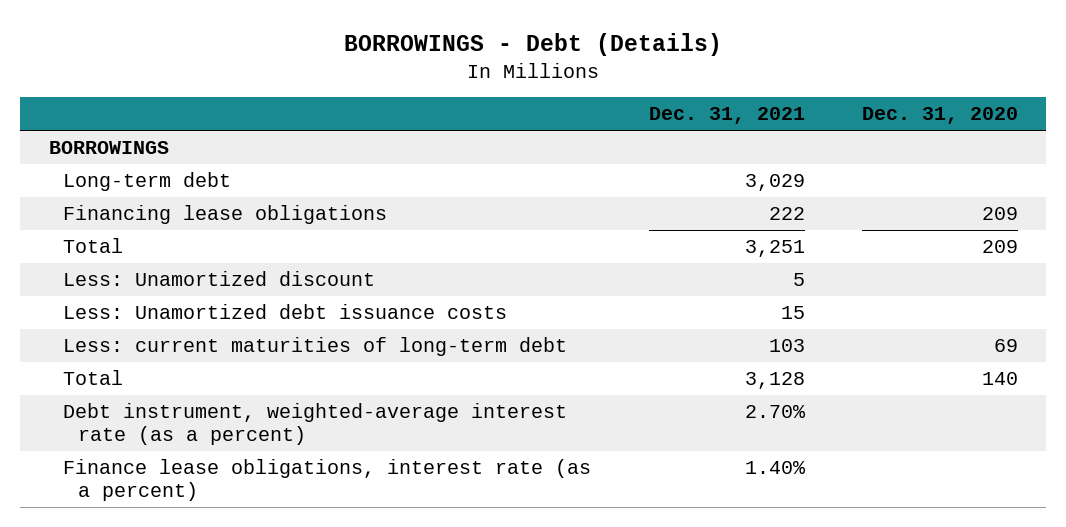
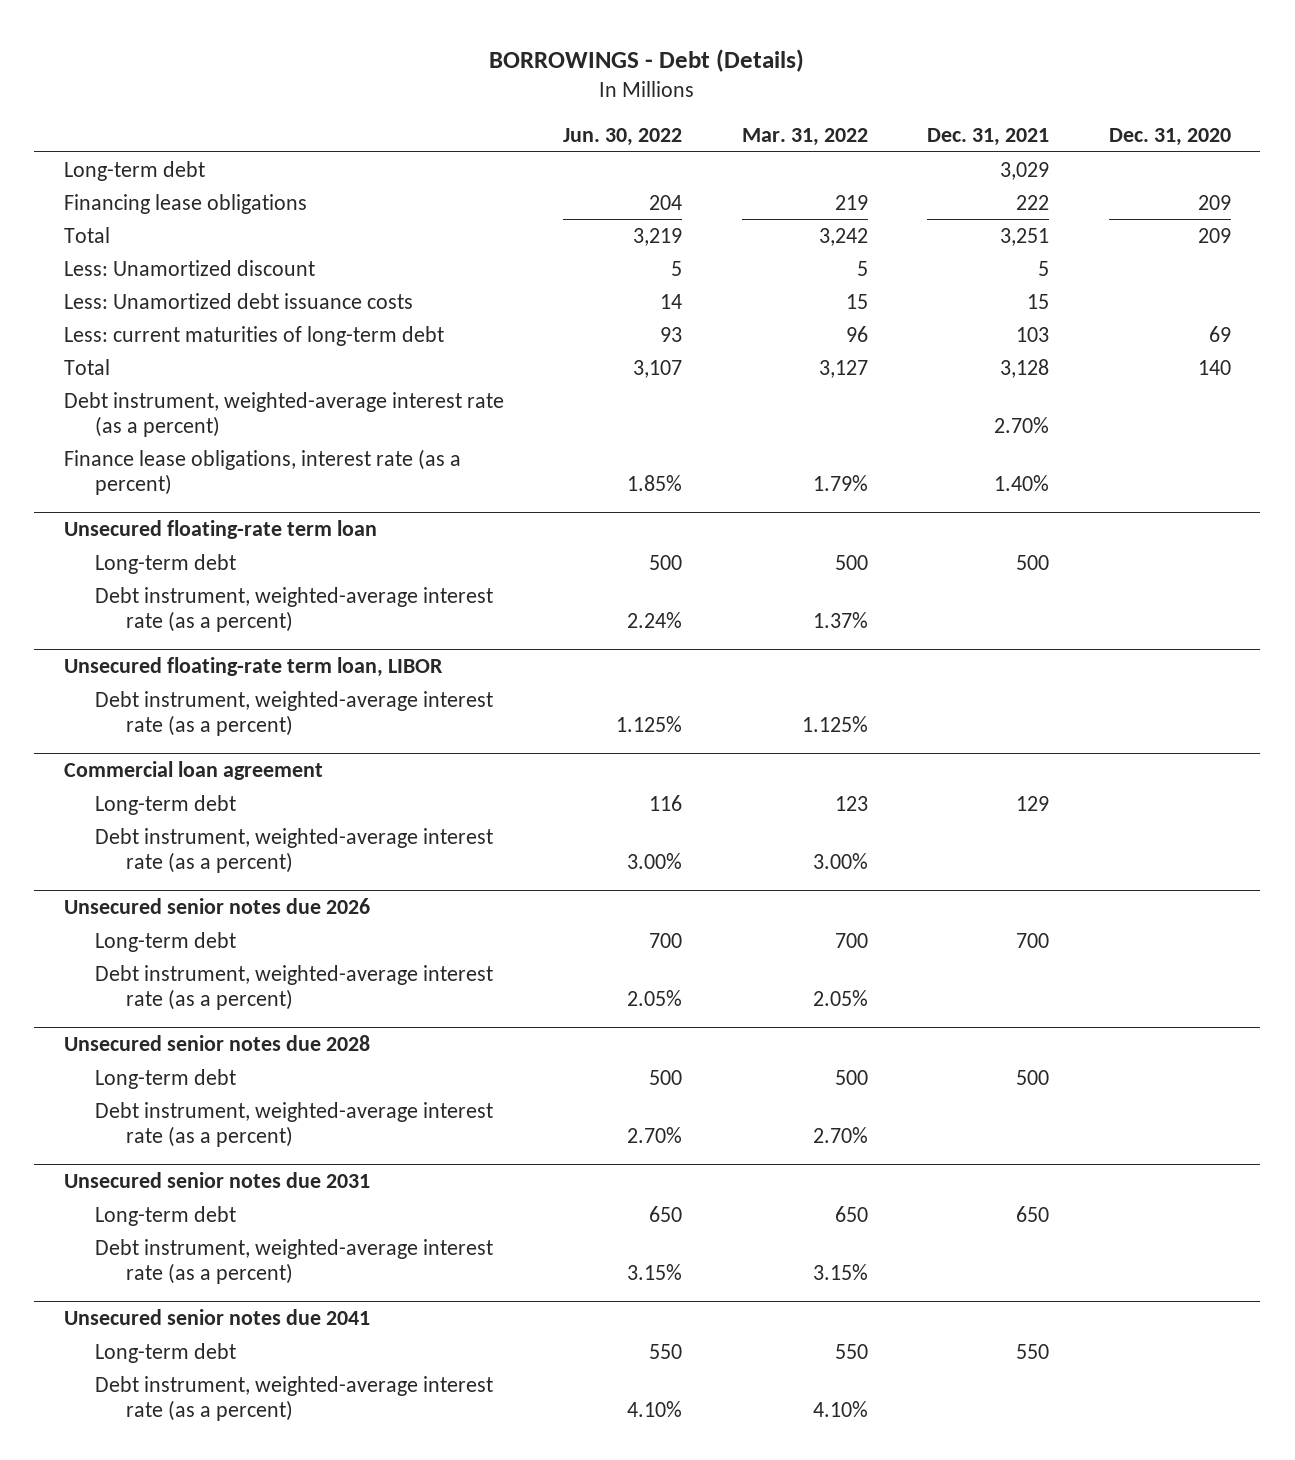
none -> [563,127,683,146] Jun. 30, 2022
none -> [741,127,868,146] Mar. 31, 2022
[48,140,169,154] BORROWINGS -> none
none -> [63,520,377,540] Unsecured floating-rate term loan
none -> [94,553,236,574] Long-term debt
none -> [94,586,493,632] Debt instrument, weighted-average interest rate (as a percent)
none -> [63,657,443,678] Unsecured floating-rate term loan, LIBOR
none -> [94,690,493,736] Debt instrument, weighted-average interest rate (as a percent)
none -> [63,761,323,781] Commercial loan agreement
none -> [94,794,236,815] Long-term debt
none -> [94,827,493,873] Debt instrument, weighted-average interest rate (as a percent)
none -> [63,898,370,915] Unsecured senior notes due 2026
none -> [94,931,236,952] Long-term debt
none -> [94,964,493,1010] Debt instrument, weighted-average interest rate (as a percent)
none -> [63,1035,370,1052] Unsecured senior notes due 2028
none -> [94,1068,236,1089] Long-term debt
none -> [94,1101,493,1147] Debt instrument, weighted-average interest rate (as a percent)
none -> [63,1172,370,1189] Unsecured senior notes due 2031
none -> [94,1205,236,1226] Long-term debt
none -> [94,1238,493,1284] Debt instrument, weighted-average interest rate (as a percent)
none -> [63,1309,370,1326] Unsecured senior notes due 2041
none -> [94,1342,236,1363] Long-term debt
none -> [94,1375,493,1421] Debt instrument, weighted-average interest rate (as a percent)

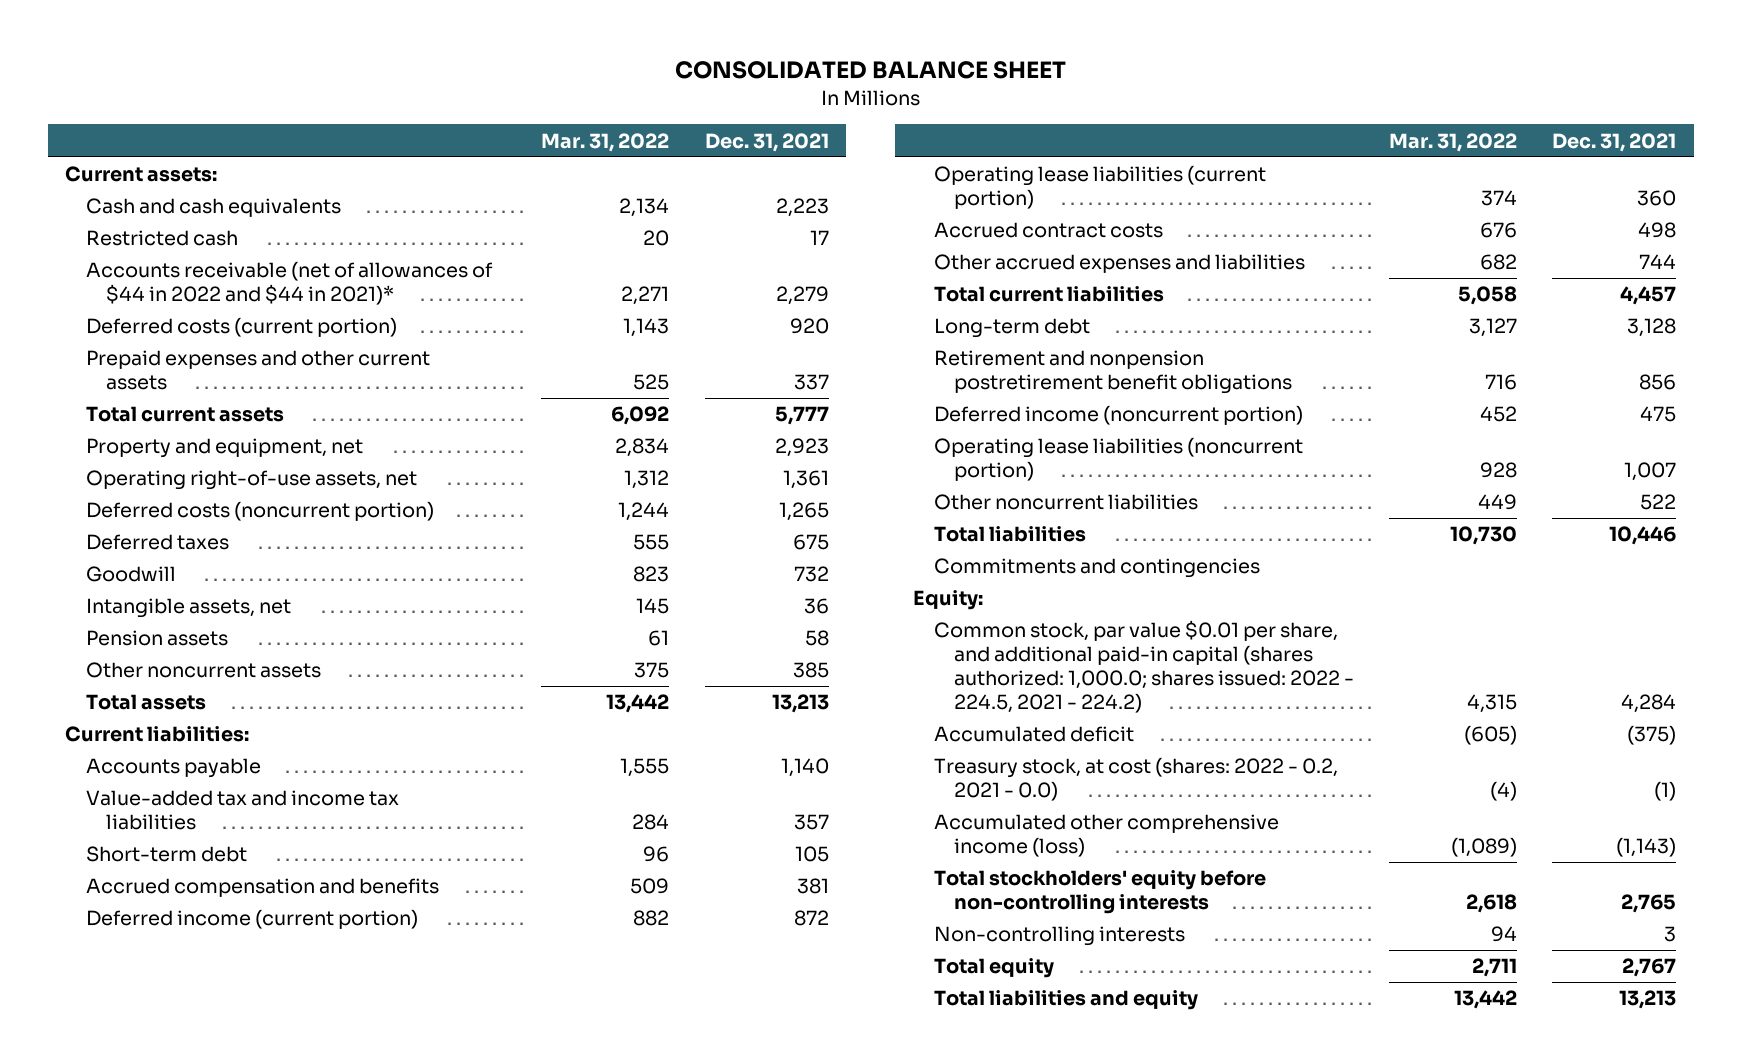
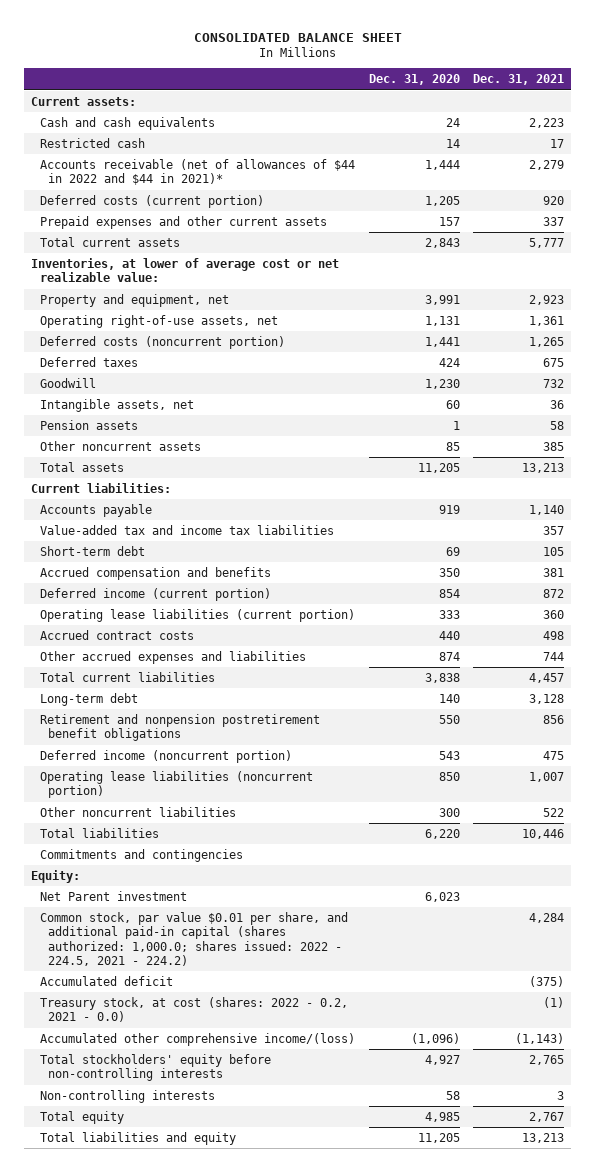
[541,132,670,152] Mar. 31, 2022 -> none
none -> [368,74,460,86] Dec. 31, 2020
none -> [30,257,339,283] Inventories, at lower of average cost or net realizable value:
none -> [39,890,187,901] Net Parent investment
[933,814,1279,858] Accumulated other comprehensive income (loss) -> [39,1032,355,1046] Accumulated other comprehensive income/(loss)

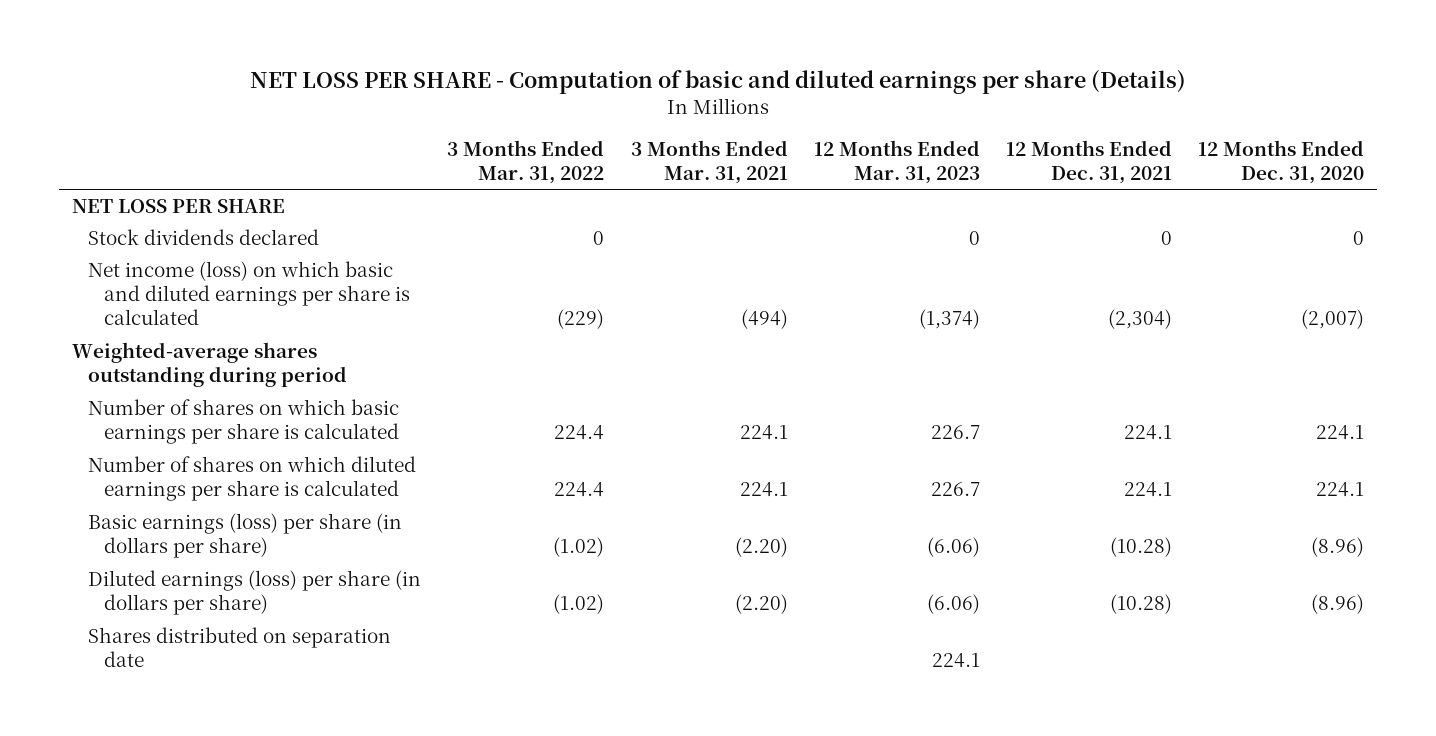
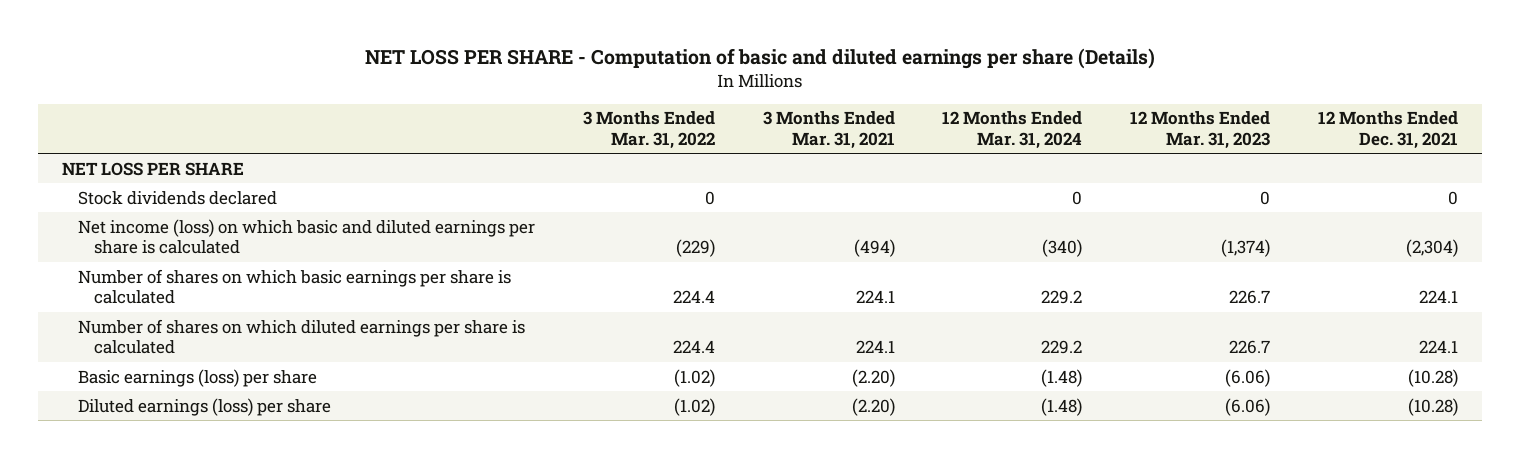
[1198,139,1365,184] 12 Months Ended Dec. 31, 2020 -> none
none -> [942,111,1083,149] 12 Months Ended Mar. 31, 2024
[71,342,348,388] Weighted-average shares outstanding during period -> none
[88,627,392,668] Shares distributed on separation date -> none
[88,513,403,559] Basic earnings (loss) per share (in dollars per share) -> [78,368,318,387] Basic earnings (loss) per share
[88,570,422,616] Diluted earnings (loss) per share (in dollars per share) -> [78,397,332,416] Diluted earnings (loss) per share

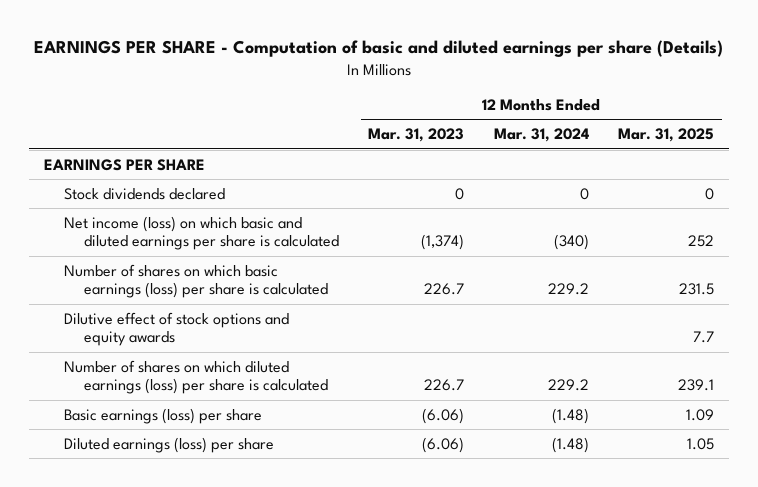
[365,48,1156,70] NET LOSS PER SHARE - Computation of basic and diluted earnings per share (Details) -> [34,40,724,58] EARNINGS PER SHARE - Computation of basic and diluted earnings per share (Details)
[582,111,715,149] 3 Months Ended Mar. 31, 2022 -> none
[762,111,895,149] 3 Months Ended Mar. 31, 2021 -> none
[1317,111,1458,149] 12 Months Ended Dec. 31, 2021 -> none
none -> [618,128,715,143] Mar. 31, 2025
[62,161,245,176] NET LOSS PER SHARE -> [43,158,205,171] EARNINGS PER SHARE
[78,268,512,305] Number of shares on which basic earnings per share is calculated -> [63,263,328,299] Number of shares on which basic earnings (loss) per share is calculated
none -> [63,311,289,347] Dilutive effect of stock options and equity awards
[78,318,526,355] Number of shares on which diluted earnings per share is calculated -> [63,359,328,395] Number of shares on which diluted earnings (loss) per share is calculated

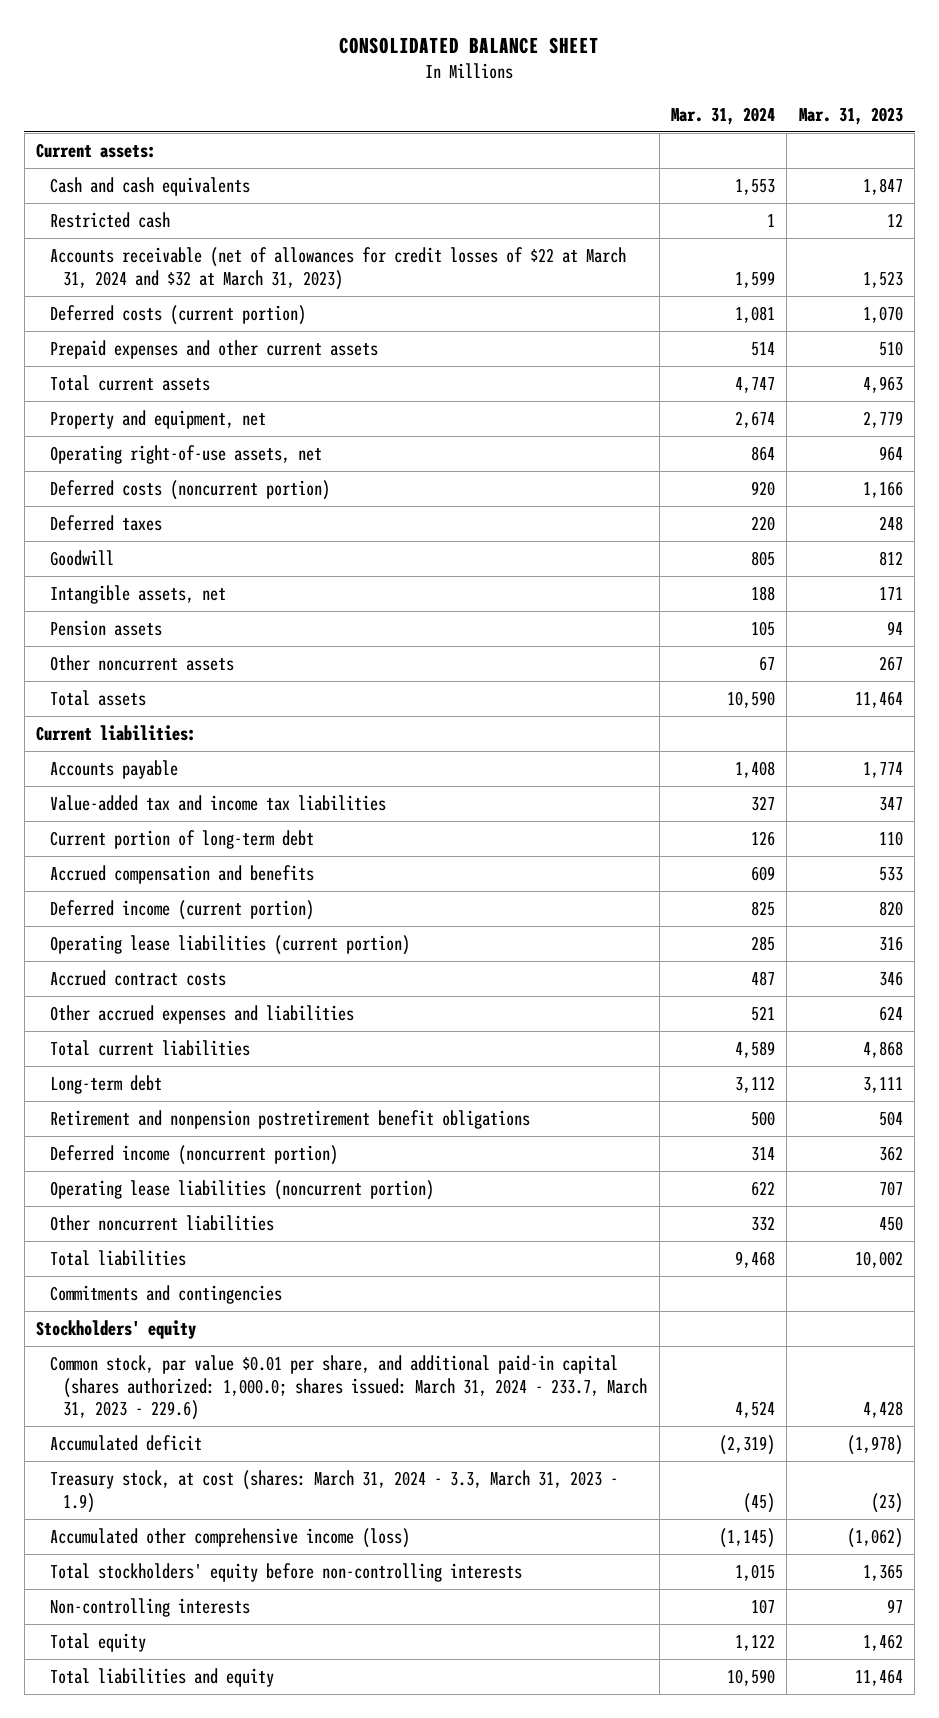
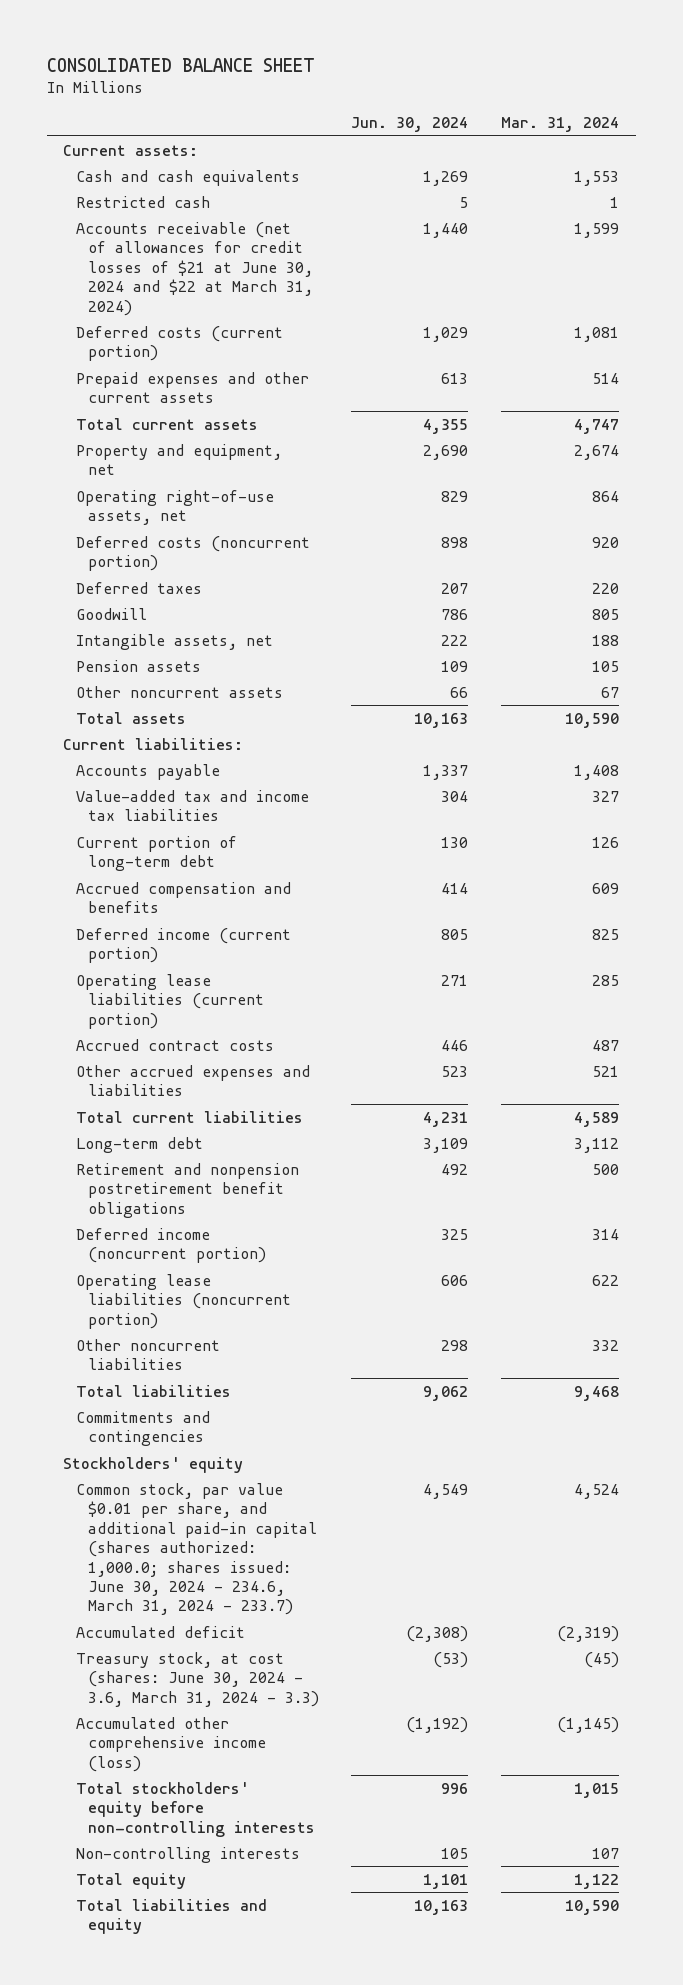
[798,106,903,125] Mar. 31, 2023 -> none
none -> [351,116,469,132] Jun. 30, 2024
[49,247,626,290] Accounts receivable (net of allowances for credit losses of $22 at March 31, 2024 and $32 at March 31, 2023) -> [75,221,313,316] Accounts receivable (net of allowances for credit losses of $21 at June 30, 2024 and $22 at March 31, 2024)
[49,1355,648,1421] Common stock, par value $0.01 per share, and additional paid-in capital (shares authorized: 1,000.0; shares issued: March 31, 2024 - 233.7, March 31, 2023 - 229.6) -> [75,1482,317,1616] Common stock, par value $0.01 per share, and additional paid-in capital (shares authorized: 1,000.0; shares issued: June 30, 2024 - 234.6, March 31, 2024 - 233.7)
[49,1470,618,1513] Treasury stock, at cost (shares: March 31, 2024 - 3.3, March 31, 2023 - 1.9) -> [75,1651,319,1707] Treasury stock, at cost (shares: June 30, 2024 - 3.6, March 31, 2024 - 3.3)

